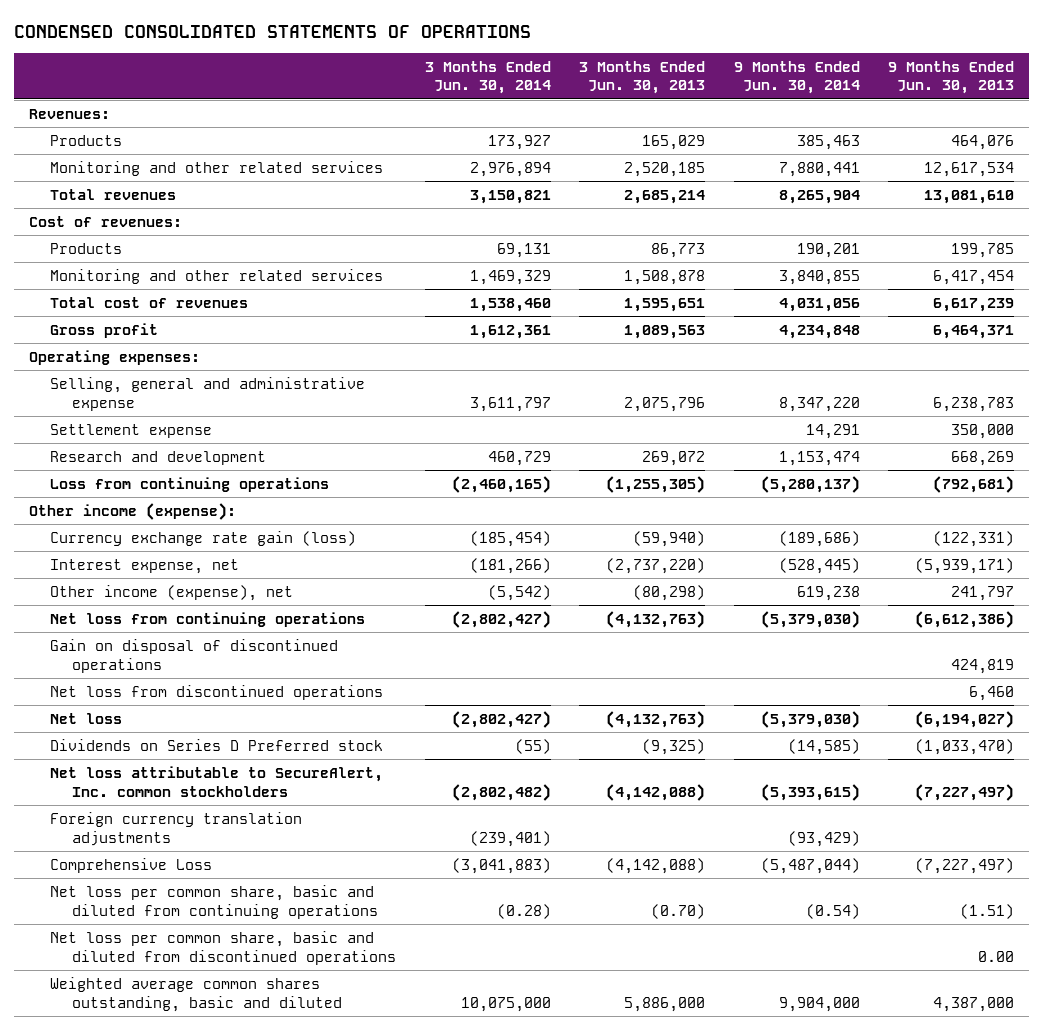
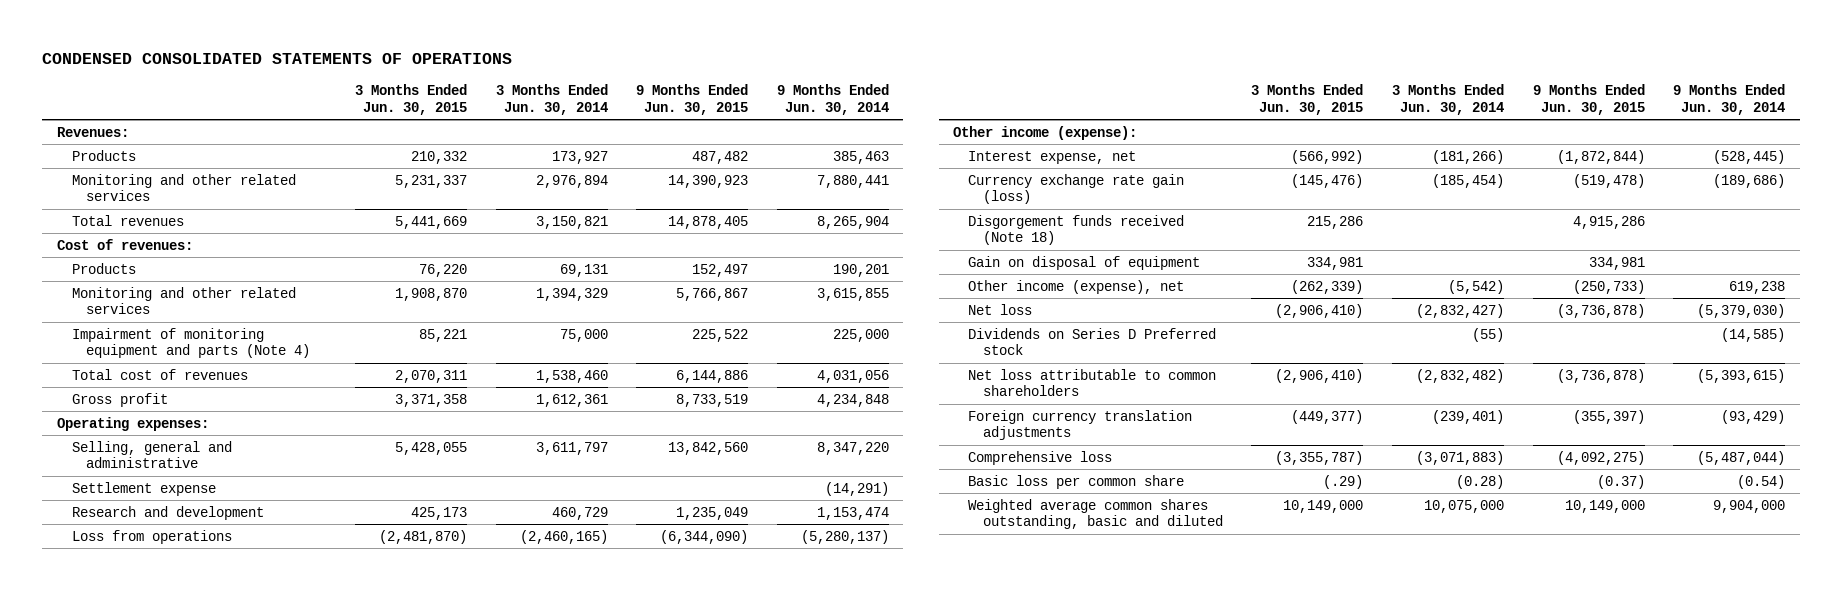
[579,60,706,95] 3 Months Ended Jun. 30, 2013 -> none
[888,60,1015,95] 9 Months Ended Jun. 30, 2013 -> none
none -> [355,84,468,115] 3 Months Ended Jun. 30, 2015
none -> [636,84,749,115] 9 Months Ended Jun. 30, 2015
[469,269,551,285] 1,469,329 -> [535,287,608,301] 1,394,329
[778,269,860,285] 3,840,855 -> [817,287,890,301] 3,615,855
none -> [71,327,311,359] Impairment of monitoring equipment and parts (Note 4)
[50,376,366,411] Selling, general and administrative expense -> [71,440,232,469] Selling, general and administrative
[805,423,860,439] 14,291 -> [825,481,890,496] (14,291)
[50,476,330,492] Loss from continuing operations -> [71,529,232,544] Loss from operations
[50,530,357,546] Currency exchange rate gain (loss) -> [967,173,1184,205] Currency exchange rate gain (loss)
none -> [967,214,1184,246] Disgorgement funds received (Note 18)
none -> [967,255,1200,270] Gain on disposal of equipment
[50,638,339,673] Gain on disposal of discontinued operations -> none
[50,684,384,700] Net loss from discontinued operations -> none
[50,712,123,724] Net loss -> none
[50,611,366,627] Net loss from continuing operations -> [967,303,1032,315] Net loss
[451,610,551,628] (2,802,427) -> [1416,303,1505,318] (2,832,427)
[50,765,384,797] Net loss attributable to SecureAlert, Inc. common stockholders -> [967,368,1216,397] Net loss attributable to common shareholders
[451,783,551,801] (2,802,482) -> [1416,368,1505,383] (2,832,482)
[50,930,397,965] Net loss per common share, basic and diluted from discontinued operations -> none
[50,857,213,873] Comprehensive Loss -> [967,450,1112,465] Comprehensive loss
[451,857,551,874] (3,041,883) -> [1416,450,1505,465] (3,071,883)
[50,884,379,919] Net loss per common share, basic and diluted from continuing operations -> [967,474,1184,489] Basic loss per common share

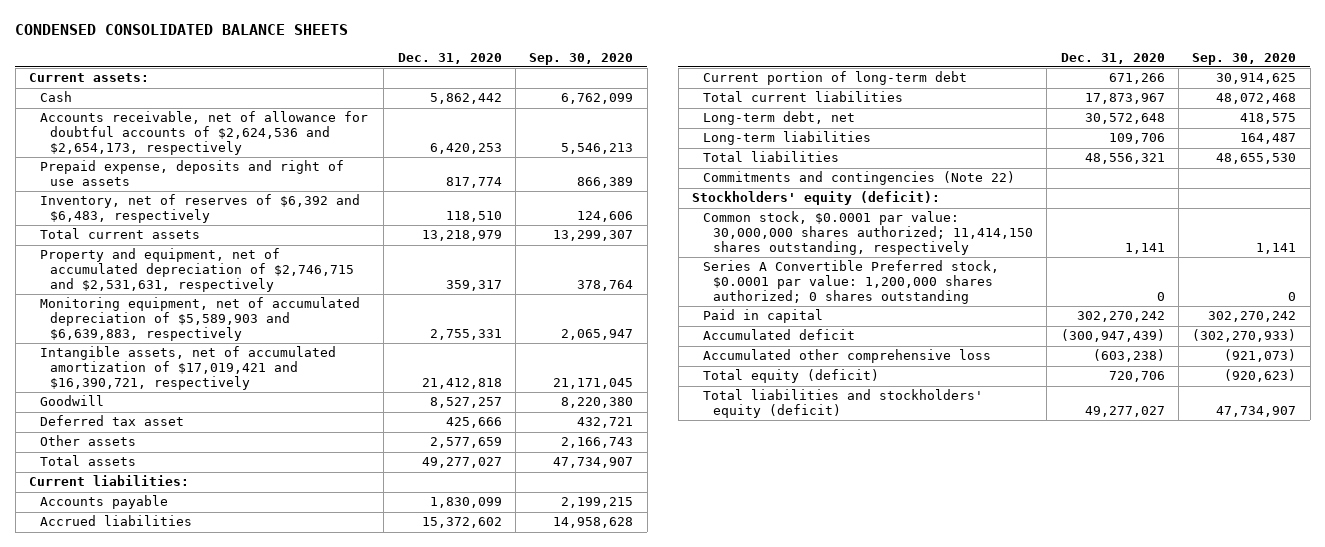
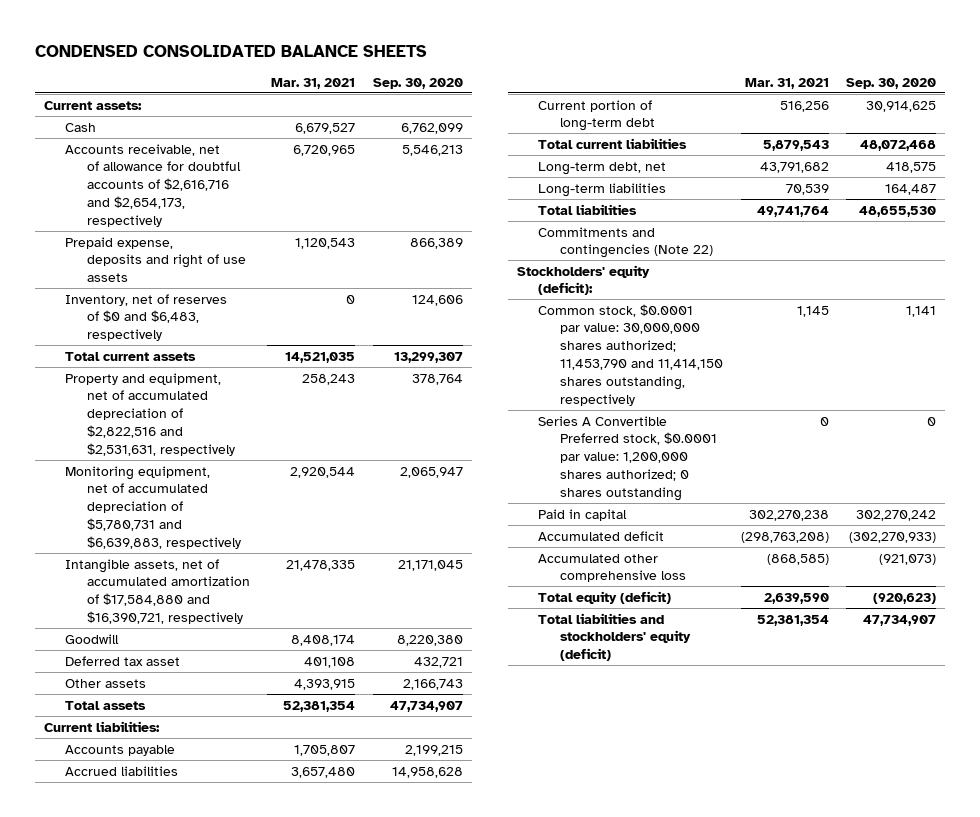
[397,52,502,64] Dec. 31, 2020 -> none
none -> [271,77,356,89] Mar. 31, 2021
[39,111,368,155] Accounts receivable, net of allowance for doubtful accounts of $2,624,536 and $2,654,173, respectively -> [65,143,241,227] Accounts receivable, net of allowance for doubtful accounts of $2,616,716 and $2,654,173, respectively
[39,194,360,224] Inventory, net of reserves of $6,392 and $6,483, respectively -> [65,293,228,342] Inventory, net of reserves of $0 and $6,483, respectively
[39,248,354,292] Property and equipment, net of accumulated depreciation of $2,746,715 and $2,531,631, respectively -> [65,372,235,456] Property and equipment, net of accumulated depreciation of $2,822,516 and $2,531,631, respectively
[39,297,360,341] Monitoring equipment, net of accumulated depreciation of $5,589,903 and $6,639,883, respectively -> [65,465,241,549] Monitoring equipment, net of accumulated depreciation of $5,780,731 and $6,639,883, respectively
[39,346,336,390] Intangible assets, net of accumulated amortization of $17,019,421 and $16,390,721, respectively -> [65,558,250,625] Intangible assets, net of accumulated amortization of $17,584,880 and $16,390,721, respectively
[702,211,1033,255] Common stock, $0.0001 par value: 30,000,000 shares authorized; 11,414,150 shares outstanding, respectively -> [538,303,723,406] Common stock, $0.0001 par value: 30,000,000 shares authorized; 11,453,790 and 11,414,150 shares outstanding, respectively

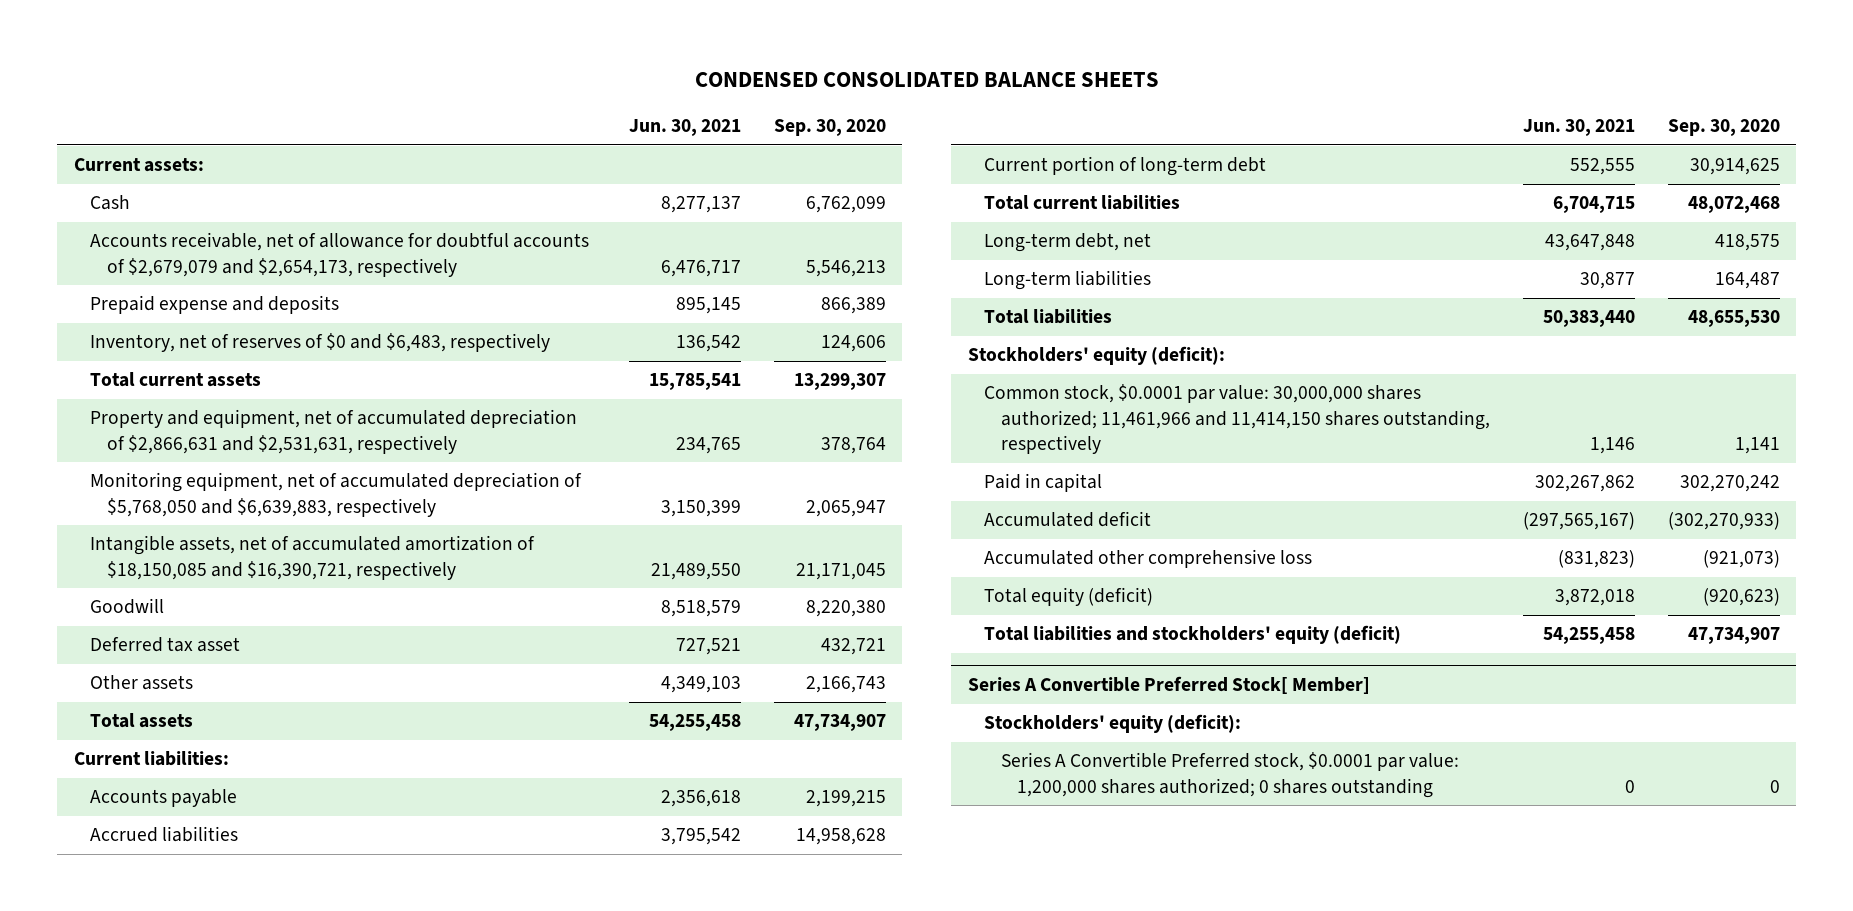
[271,77,356,89] Mar. 31, 2021 -> none
none -> [628,119,741,137] Jun. 30, 2021
[65,143,241,227] Accounts receivable, net of allowance for doubtful accounts of $2,616,716 and $2,654,173, respectively -> [90,232,590,277] Accounts receivable, net of allowance for doubtful accounts of $2,679,079 and $2,654,173, respectively
[65,236,246,283] Prepaid expense, deposits and right of use assets -> [90,295,340,315] Prepaid expense and deposits
[65,372,235,456] Property and equipment, net of accumulated depreciation of $2,822,516 and $2,531,631, respectively -> [90,409,578,454] Property and equipment, net of accumulated depreciation of $2,866,631 and $2,531,631, respectively
[65,465,241,549] Monitoring equipment, net of accumulated depreciation of $5,780,731 and $6,639,883, respectively -> [90,472,583,517] Monitoring equipment, net of accumulated depreciation of $5,768,050 and $6,639,883, respectively
[65,558,250,625] Intangible assets, net of accumulated amortization of $17,584,880 and $16,390,721, respectively -> [90,535,536,580] Intangible assets, net of accumulated amortization of $18,150,085 and $16,390,721, respectively
[538,226,713,259] Commitments and contingencies (Note 22) -> none
[538,415,717,501] Series A Convertible Preferred stock, $0.0001 par value: 1,200,000 shares authorized; 0 shares outstanding -> none
[538,303,723,406] Common stock, $0.0001 par value: 30,000,000 shares authorized; 11,453,790 and 11,414,150 shares outstanding, respectively -> [984,384,1490,455] Common stock, $0.0001 par value: 30,000,000 shares authorized; 11,461,966 and 11,414,150 shares outstanding, respectively
none -> [967,676,1370,695] Series A Convertible Preferred Stock[ Member]
none -> [984,714,1242,734] Stockholders' equity (deficit):
none -> [1000,752,1459,798] Series A Convertible Preferred stock, $0.0001 par value: 1,200,000 shares authorized; 0 shares outstanding

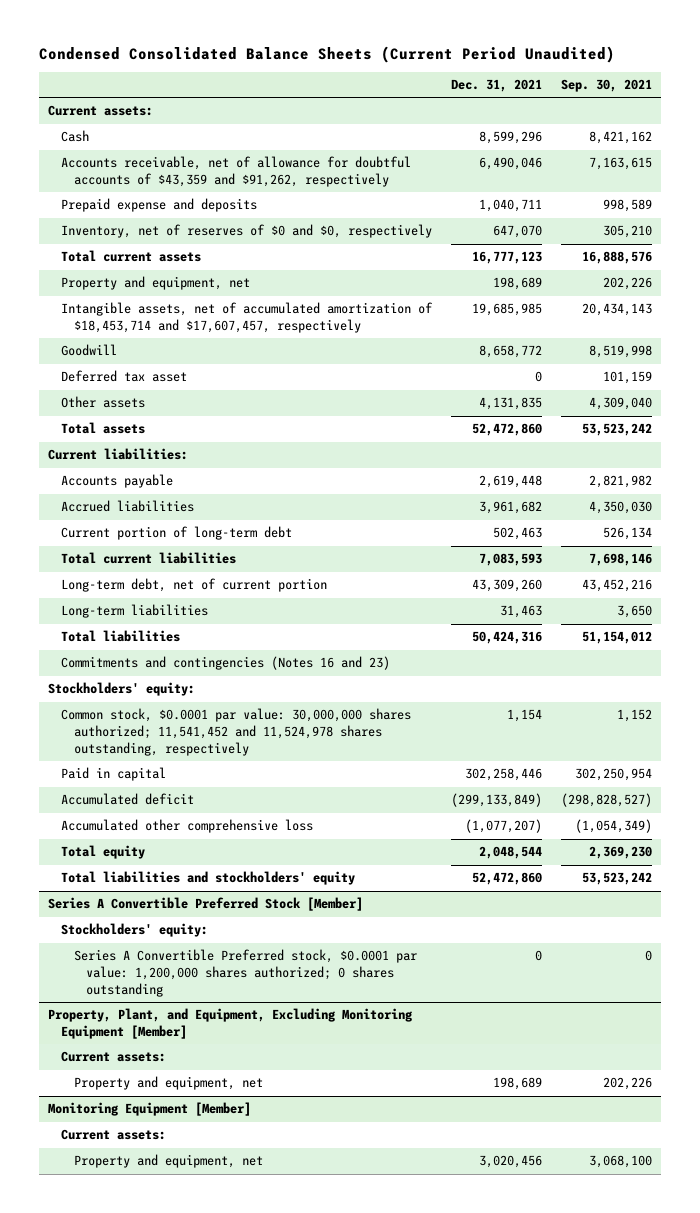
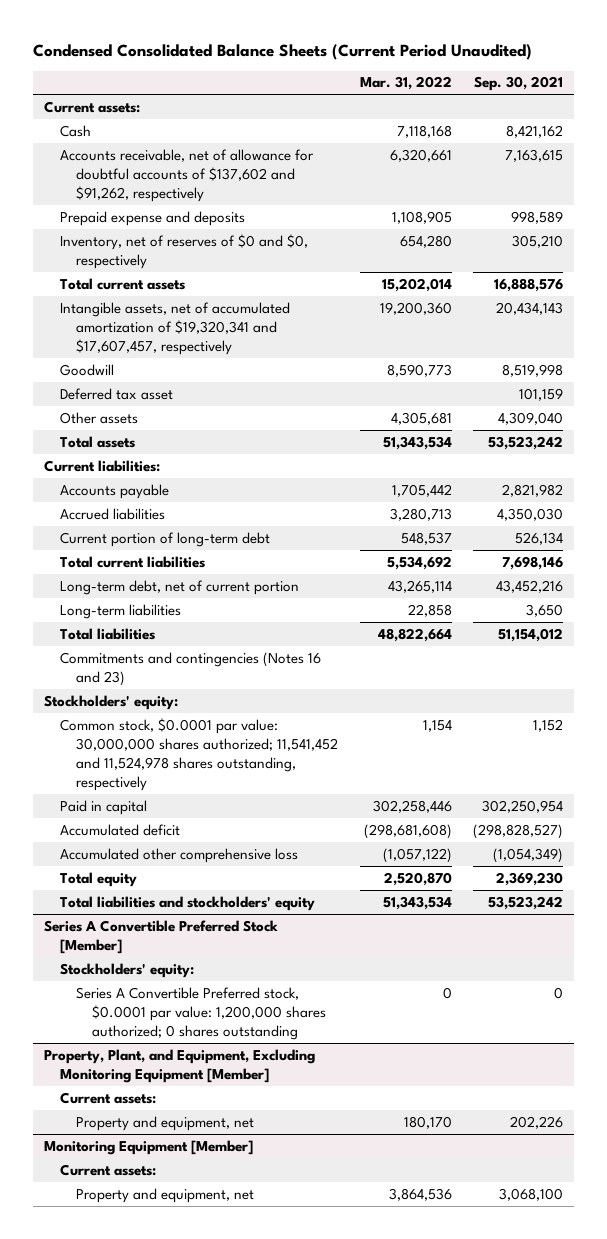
[450,79,542,93] Dec. 31, 2021 -> none
none -> [359,76,452,91] Mar. 31, 2022
[60,156,411,187] Accounts receivable, net of allowance for doubtful accounts of $43,359 and $91,262, respectively -> [59,148,314,202] Accounts receivable, net of allowance for doubtful accounts of $137,602 and $91,262, respectively
[60,276,250,291] Property and equipment, net -> none
[60,302,433,333] Intangible assets, net of accumulated amortization of $18,453,714 and $17,607,457, respectively -> [59,301,290,355] Intangible assets, net of accumulated amortization of $19,320,341 and $17,607,457, respectively

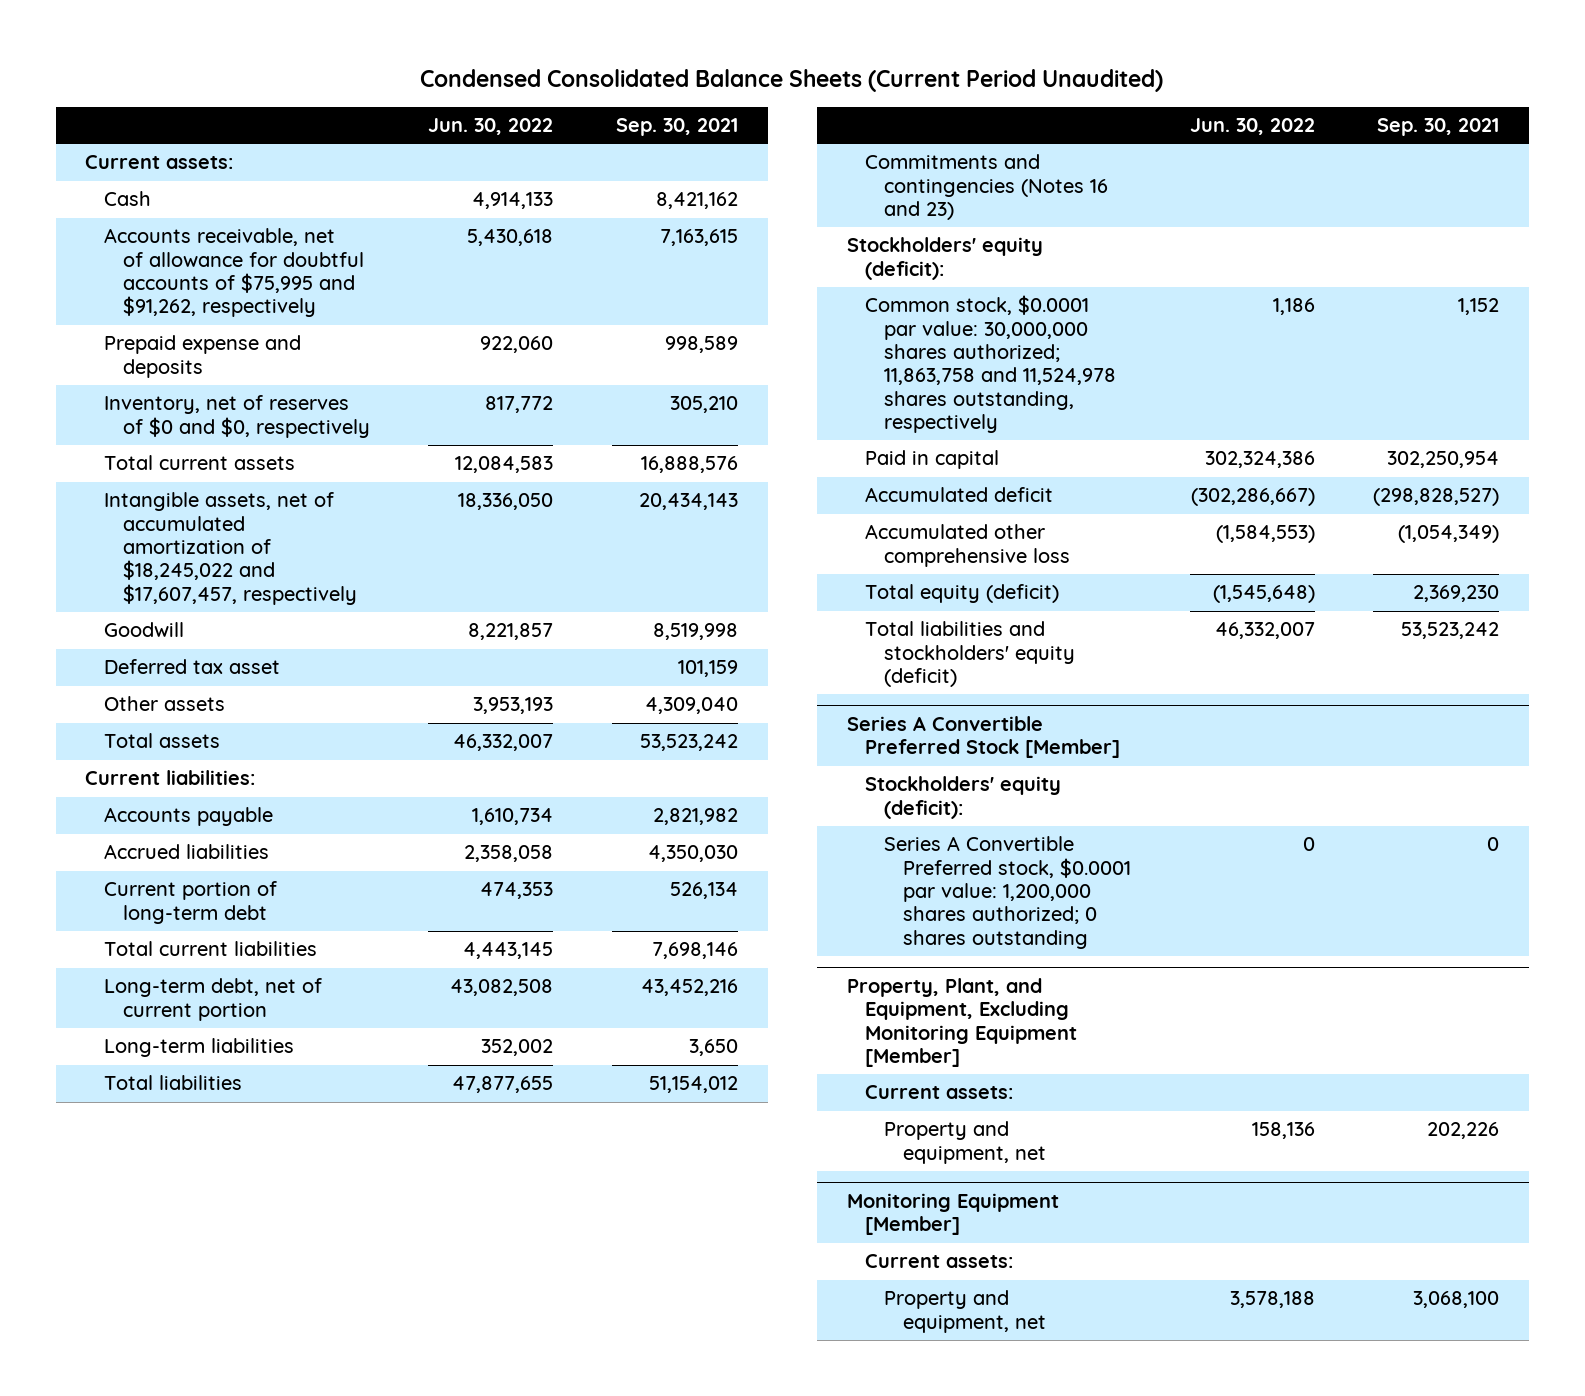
[359,76,452,91] Mar. 31, 2022 -> none
none -> [428,118,554,136] Jun. 30, 2022
[59,148,314,202] Accounts receivable, net of allowance for doubtful accounts of $137,602 and $91,262, respectively -> [103,228,364,318] Accounts receivable, net of allowance for doubtful accounts of $75,995 and $91,262, respectively
[59,301,290,355] Intangible assets, net of accumulated amortization of $19,320,341 and $17,607,457, respectively -> [103,492,357,605] Intangible assets, net of accumulated amortization of $18,245,022 and $17,607,457, respectively
[43,694,178,710] Stockholders' equity: -> [846,237,1043,280] Stockholders' equity (deficit):
[59,717,338,792] Common stock, $0.0001 par value: 30,000,000 shares authorized; 11,541,452 and 11,524,978 shares outstanding, respectively -> [865,295,1116,433] Common stock, $0.0001 par value: 30,000,000 shares authorized; 11,863,758 and 11,524,978 shares outstanding, respectively
[59,871,137,887] Total equity -> [865,584,1060,604] Total equity (deficit)
[59,895,315,911] Total liabilities and stockholders' equity -> [865,621,1075,688] Total liabilities and stockholders' equity (deficit)
[59,962,194,978] Stockholders' equity: -> [865,776,1062,819] Stockholders' equity (deficit):

